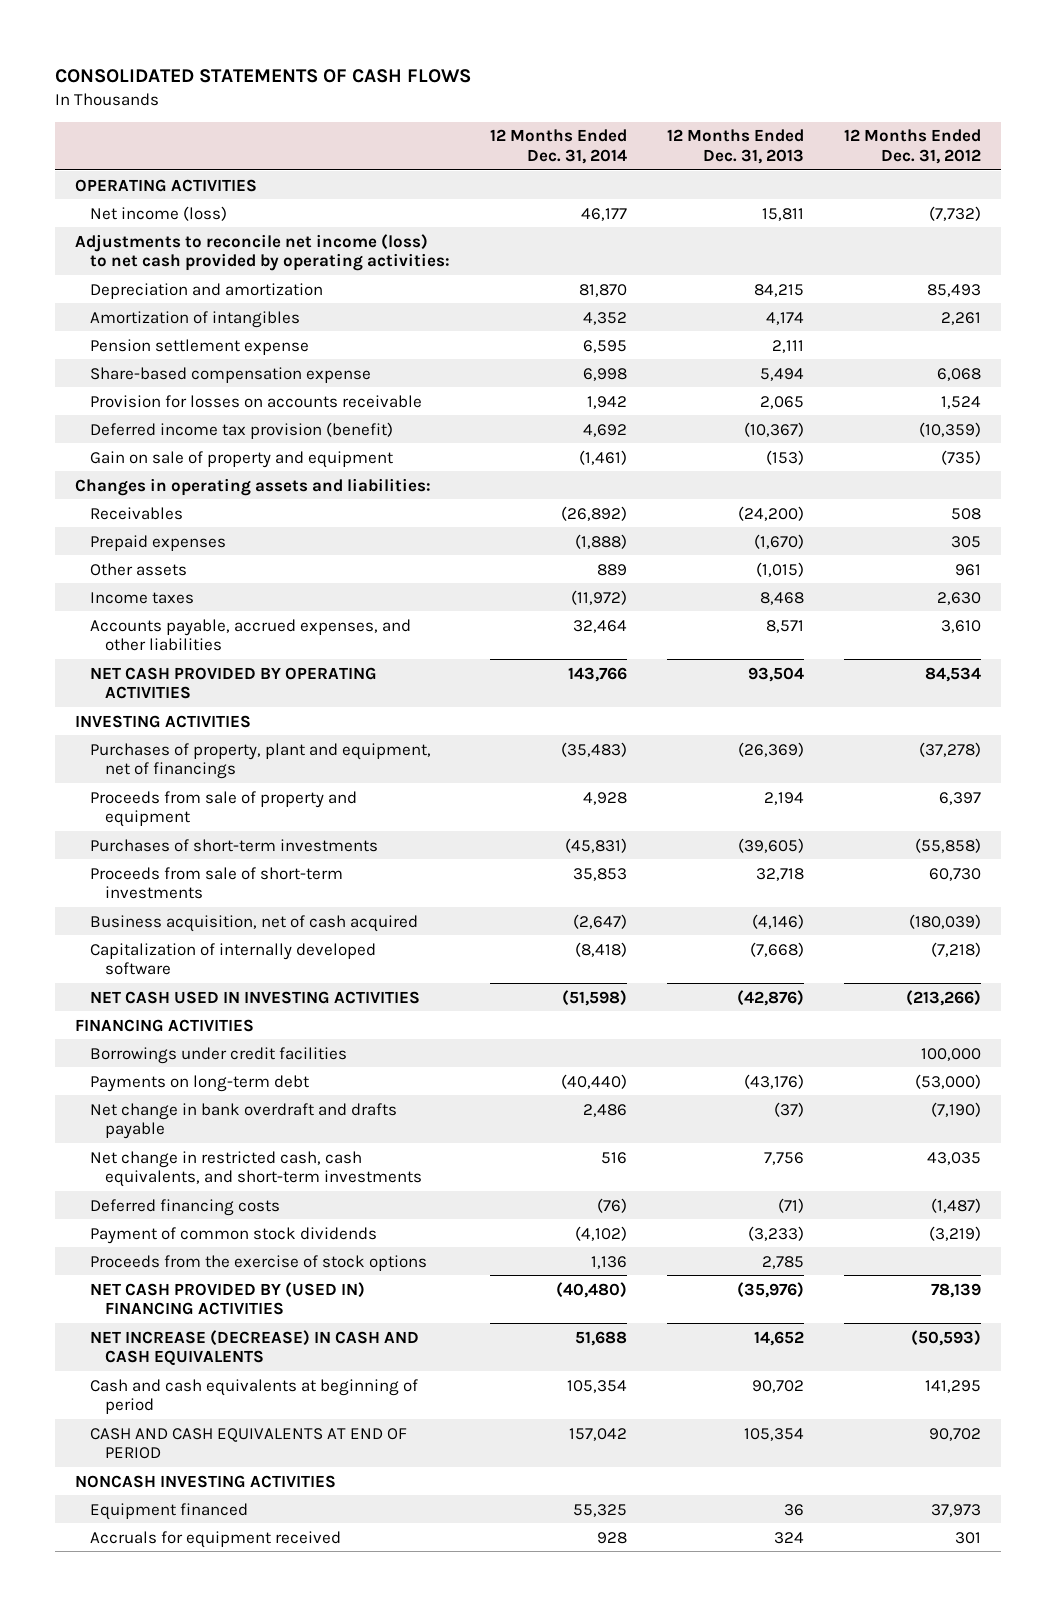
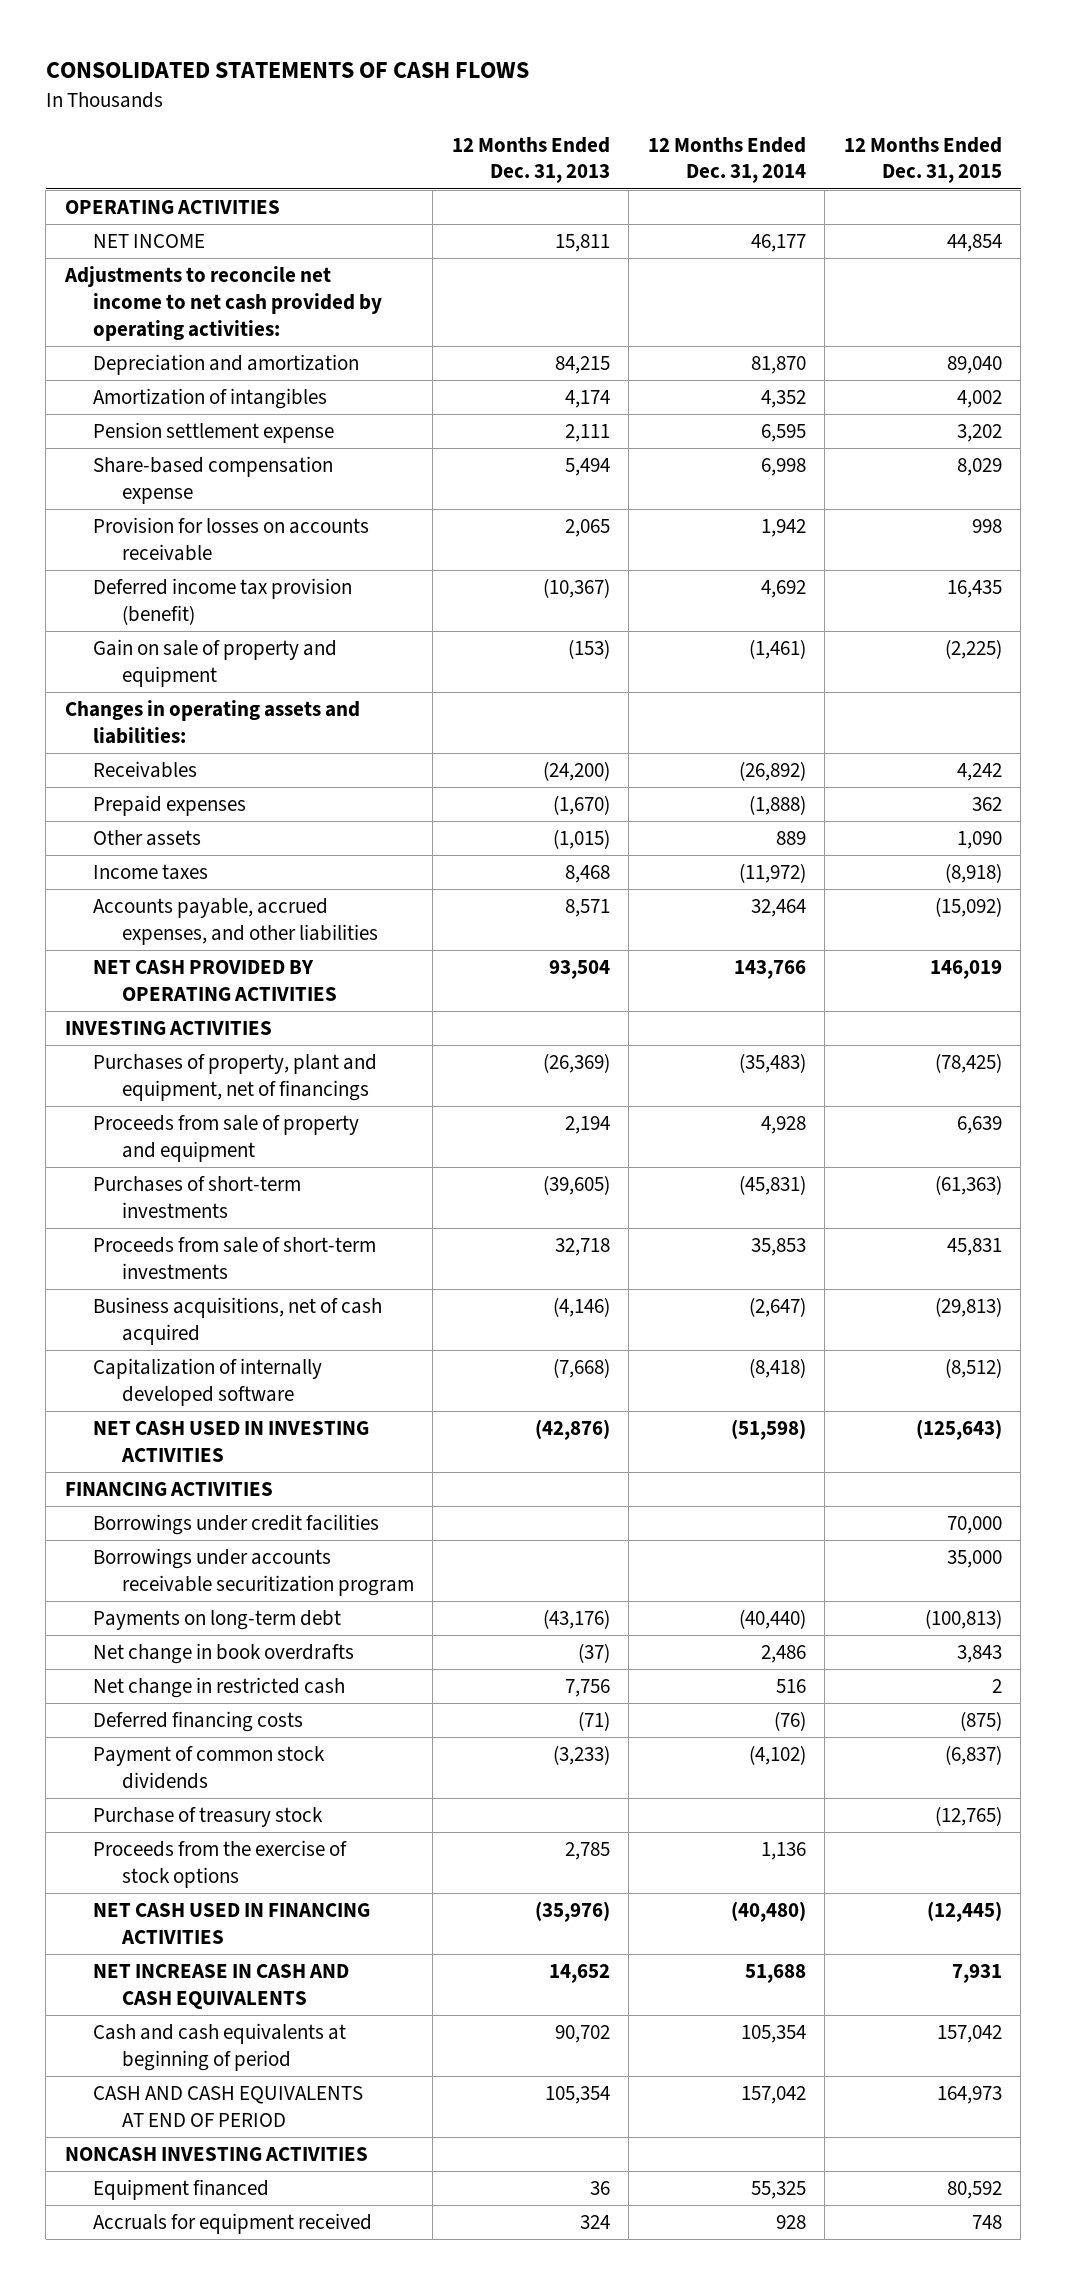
[844,129,982,165] 12 Months Ended Dec. 31, 2012 -> none
none -> [843,136,1002,184] 12 Months Ended Dec. 31, 2015
[90,205,228,221] Net income (loss) -> [93,234,206,249] NET INCOME
[75,233,451,272] Adjustments to reconcile net income (loss) to net cash provided by operating activities: -> [63,266,383,341] Adjustments to reconcile net income to net cash provided by operating activities:
[90,914,419,932] Business acquisition, net of cash acquired -> [93,1297,383,1345] Business acquisitions, net of cash acquired
none -> [93,1548,414,1596] Borrowings under accounts receivable securitization program
[90,1102,398,1140] Net change in bank overdraft and drafts payable -> [93,1643,355,1665] Net change in book overdrafts
[90,1150,423,1188] Net change in restricted cash, cash equivalents, and short-term investments -> [93,1677,346,1699] Net change in restricted cash
none -> [93,1807,324,1828] Purchase of treasury stock
[90,1281,366,1316] NET CASH PROVIDED BY (USED IN) FINANCING ACTIVITIES -> [93,1903,371,1944] NET CASH USED IN FINANCING ACTIVITIES
[90,1329,420,1367] NET INCREASE (DECREASE) IN CASH AND CASH EQUIVALENTS -> [93,1964,350,2009] NET INCREASE IN CASH AND CASH EQUIVALENTS

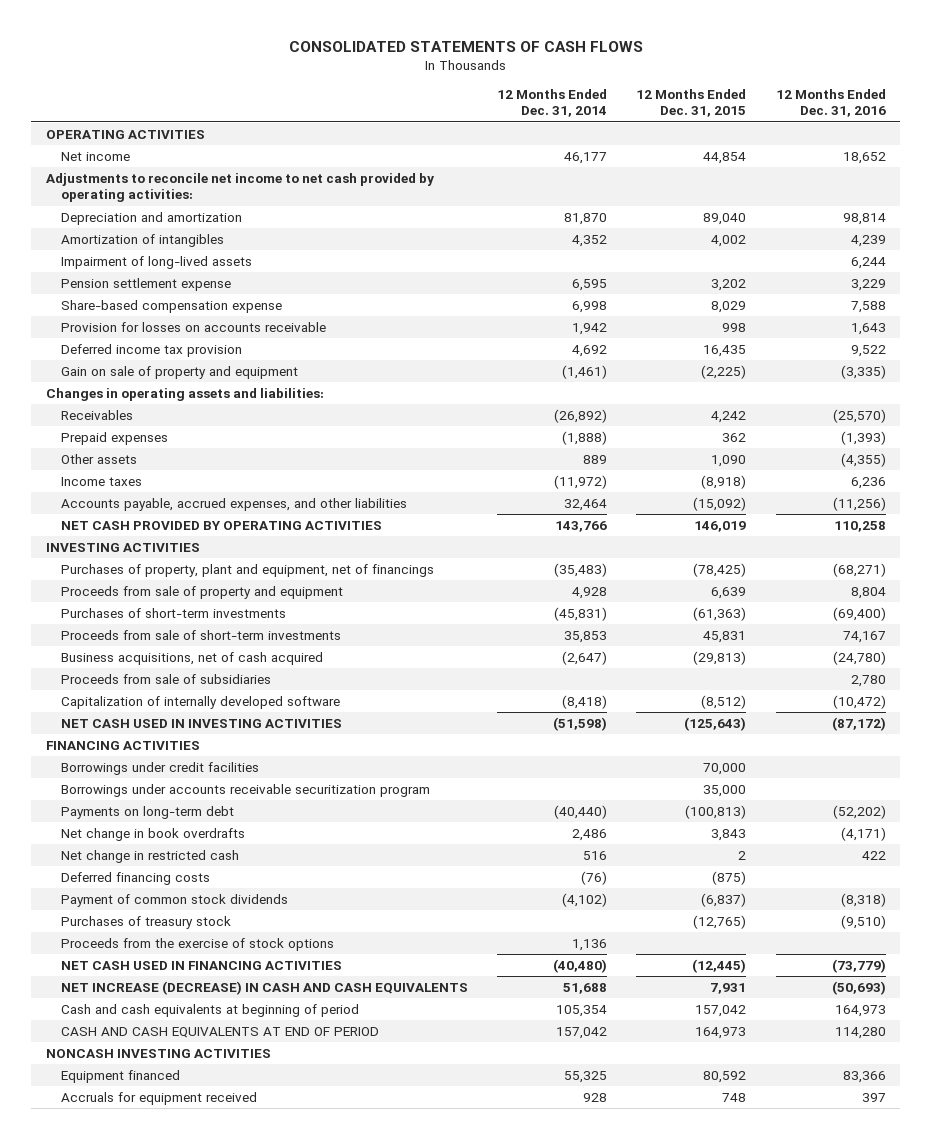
[451,136,610,184] 12 Months Ended Dec. 31, 2013 -> none
none -> [775,88,886,118] 12 Months Ended Dec. 31, 2016
[93,234,206,249] NET INCOME -> [60,151,130,161] Net income
none -> [60,255,252,269] Impairment of long-lived assets
[93,578,353,625] Deferred income tax provision (benefit) -> [60,343,242,357] Deferred income tax provision
none -> [60,673,271,684] Proceeds from sale of subsidiaries
[93,1807,324,1828] Purchase of treasury stock -> [60,915,231,929] Purchases of treasury stock
[93,1964,350,2009] NET INCREASE IN CASH AND CASH EQUIVALENTS -> [60,980,468,995] NET INCREASE (DECREASE) IN CASH AND CASH EQUIVALENTS

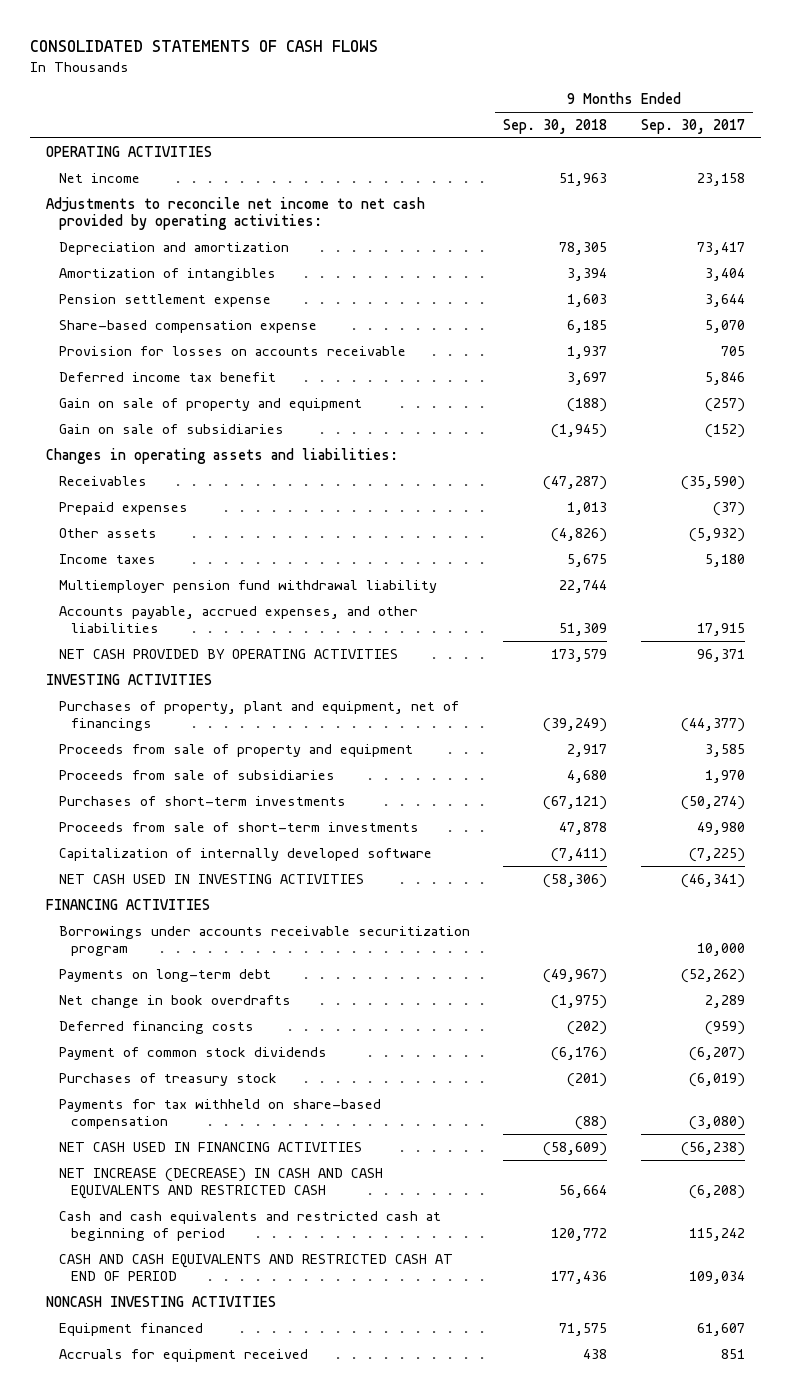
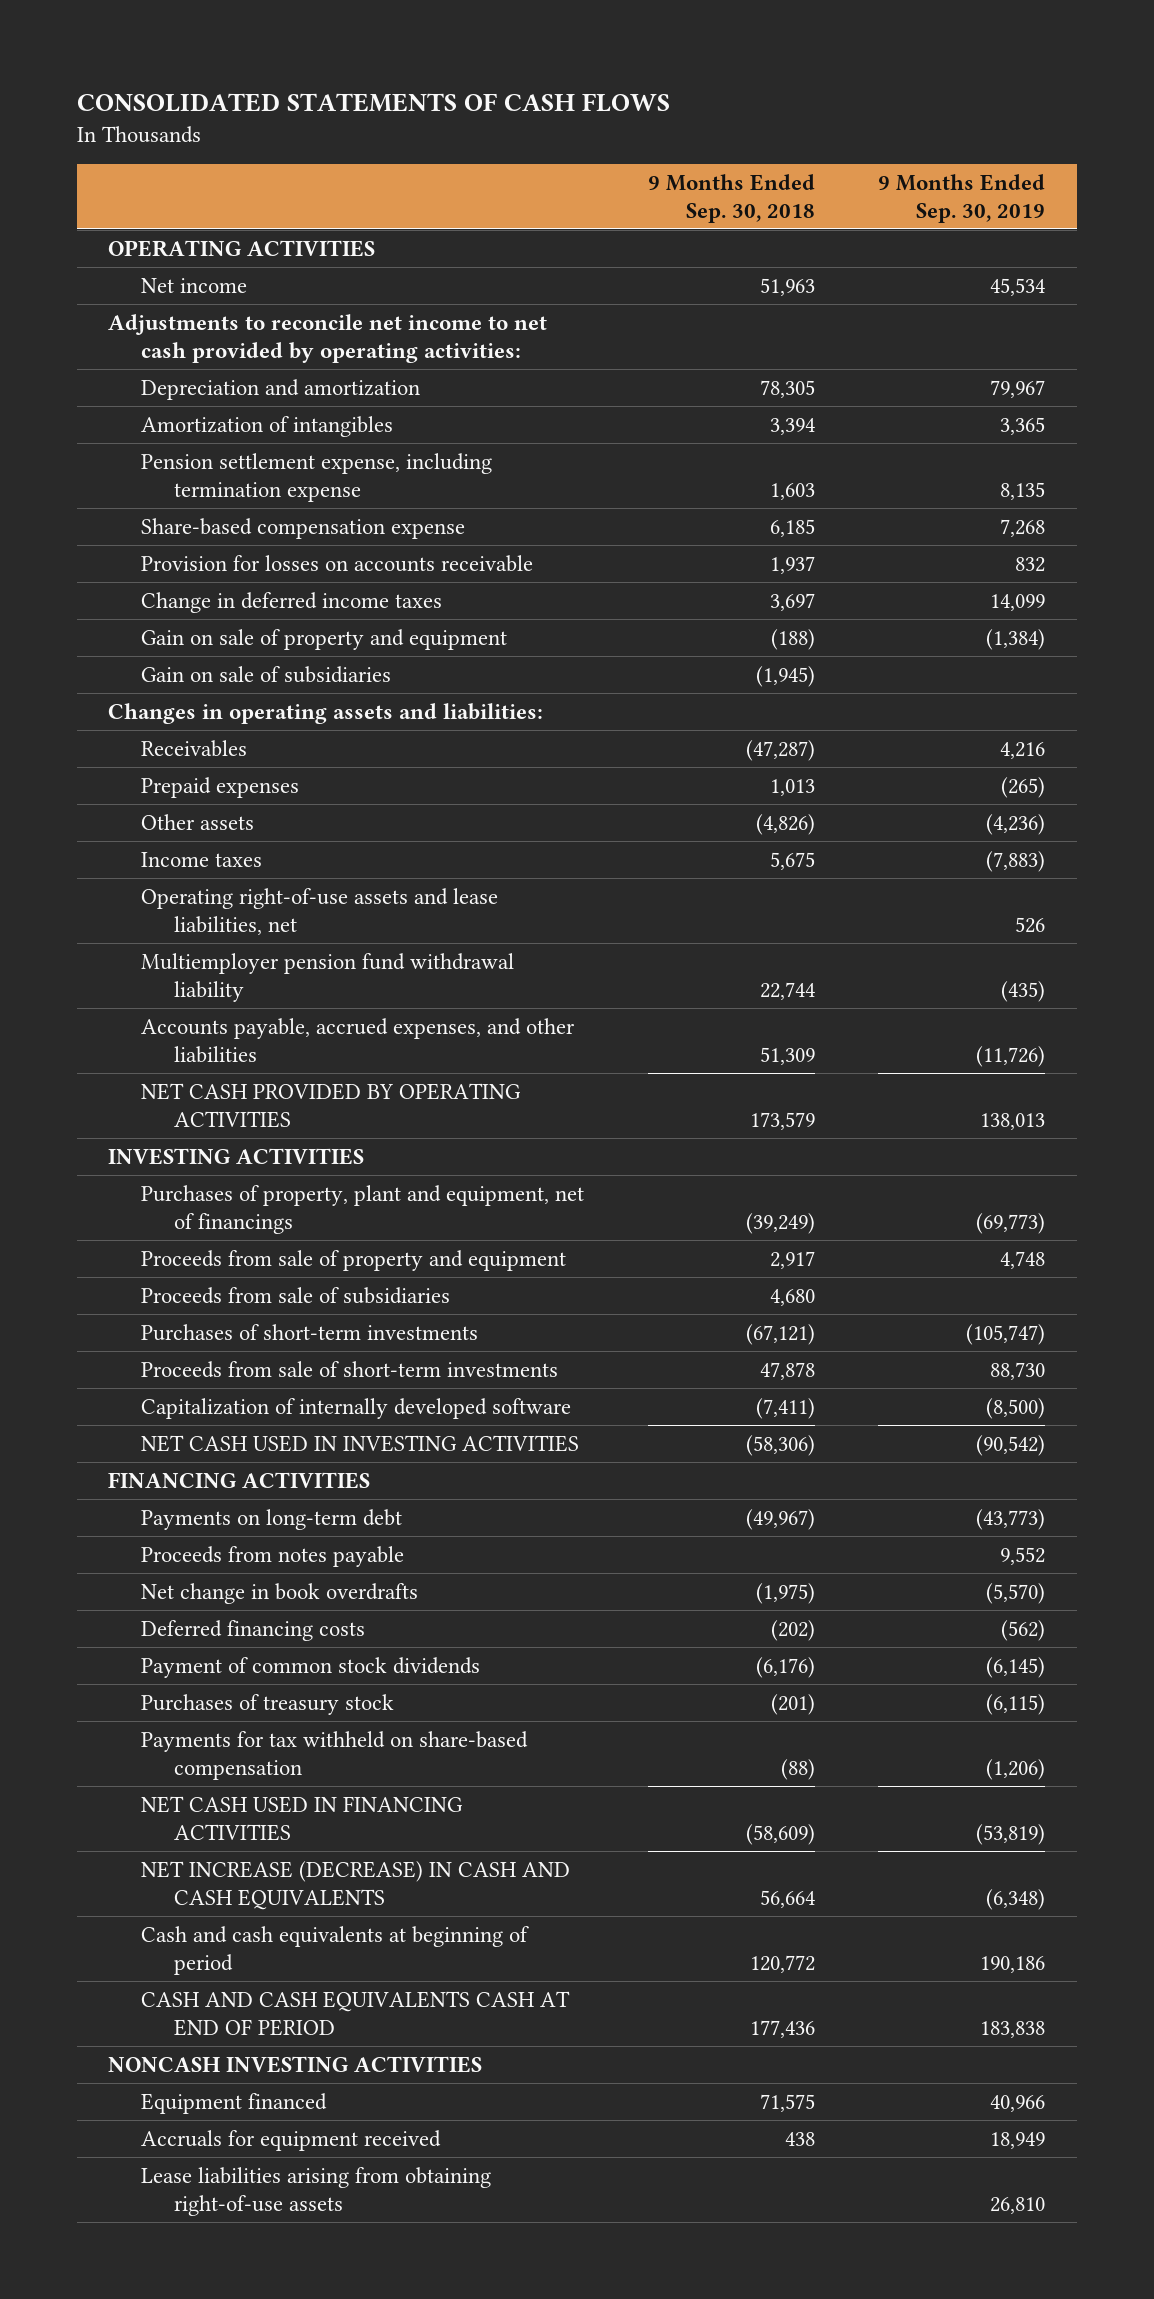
[640,118,745,134] Sep. 30, 2017 -> none
none -> [878,173,1046,223] 9 Months Ended Sep. 30, 2019
[58,293,271,307] Pension settlement expense -> [141,452,493,502] Pension settlement expense, including termination expense
[58,371,276,382] Deferred income tax benefit -> [141,591,443,613] Change in deferred income taxes
none -> [141,887,499,935] Operating right-of-use assets and lease liabilities, net
[58,925,470,956] Borrowings under accounts receivable securitization program -> none
none -> [141,1545,405,1567] Proceeds from notes payable
[58,1167,383,1199] NET INCREASE (DECREASE) IN CASH AND CASH EQUIVALENTS AND RESTRICTED CASH -> [141,1860,571,1910] NET INCREASE (DECREASE) IN CASH AND CASH EQUIVALENTS
[58,1210,441,1241] Cash and cash equivalents and restricted cash at beginning of period -> [141,1925,530,1975] Cash and cash equivalents at beginning of period
[58,1253,453,1281] CASH AND CASH EQUIVALENTS AND RESTRICTED CASH AT END OF PERIOD -> [141,1990,571,2036] CASH AND CASH EQUIVALENTS CASH AT END OF PERIOD
none -> [141,2166,492,2216] Lease liabilities arising from obtaining right-of-use assets

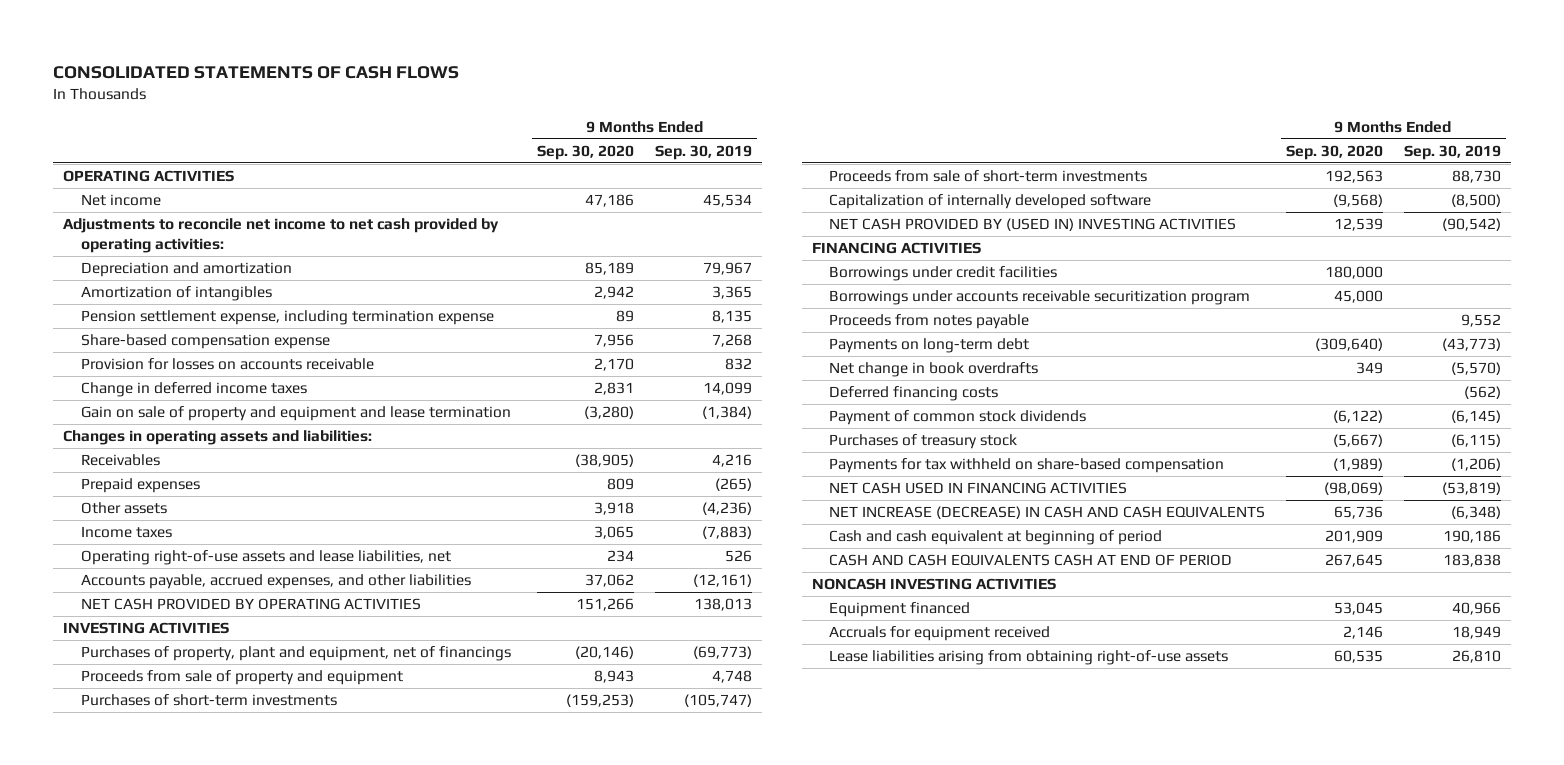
[647,173,815,223] 9 Months Ended Sep. 30, 2018 -> none
none -> [537,144,635,160] Sep. 30, 2020
[141,665,392,683] Gain on sale of subsidiaries -> none
[141,628,508,650] Gain on sale of property and equipment -> [80,406,511,422] Gain on sale of property and equipment and lease termination
[141,952,515,1002] Multiemployer pension fund withdrawal liability -> none
[976,1045,1046,1067] (11,726) -> [693,574,753,588] (12,161)
[141,1286,451,1304] Proceeds from sale of subsidiaries -> none
[141,1434,580,1452] NET CASH USED IN INVESTING ACTIVITIES -> [829,218,1237,232] NET CASH PROVIDED BY (USED IN) INVESTING ACTIVITIES
none -> [829,266,1058,282] Borrowings under credit facilities
none -> [829,290,1251,306] Borrowings under accounts receivable securitization program
[141,1508,403,1530] Payments on long-term debt -> [829,338,1030,354] Payments on long-term debt
[141,1925,530,1975] Cash and cash equivalents at beginning of period -> [829,530,1163,546] Cash and cash equivalent at beginning of period

